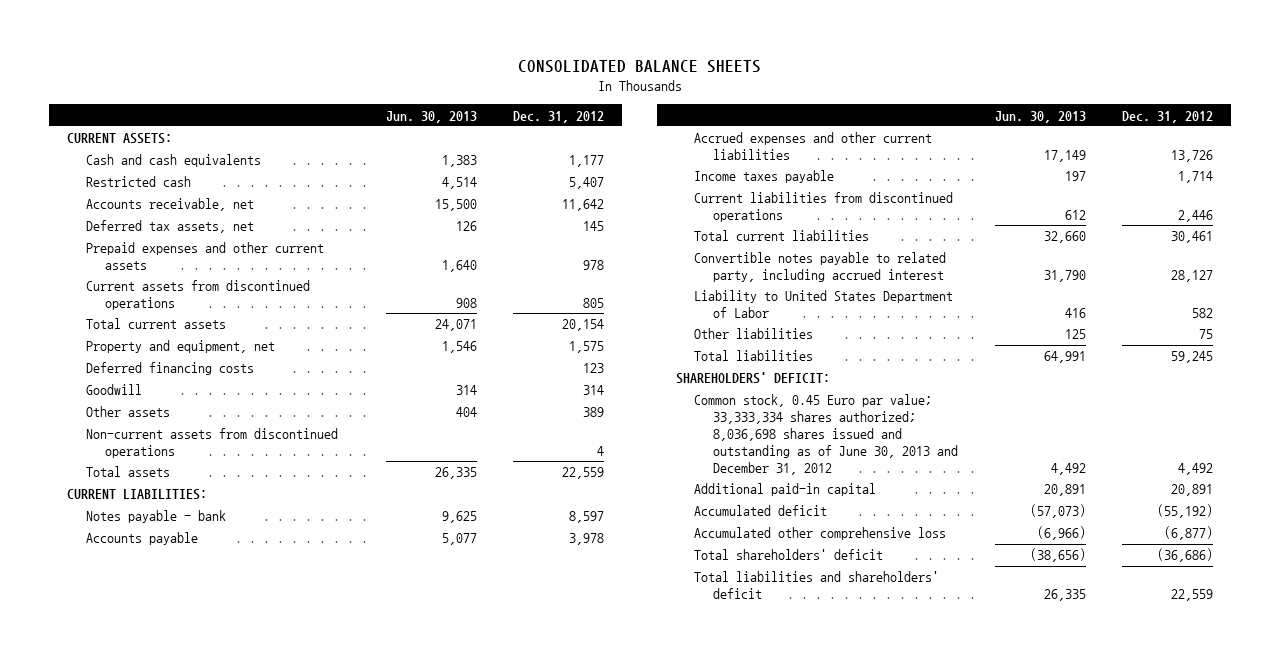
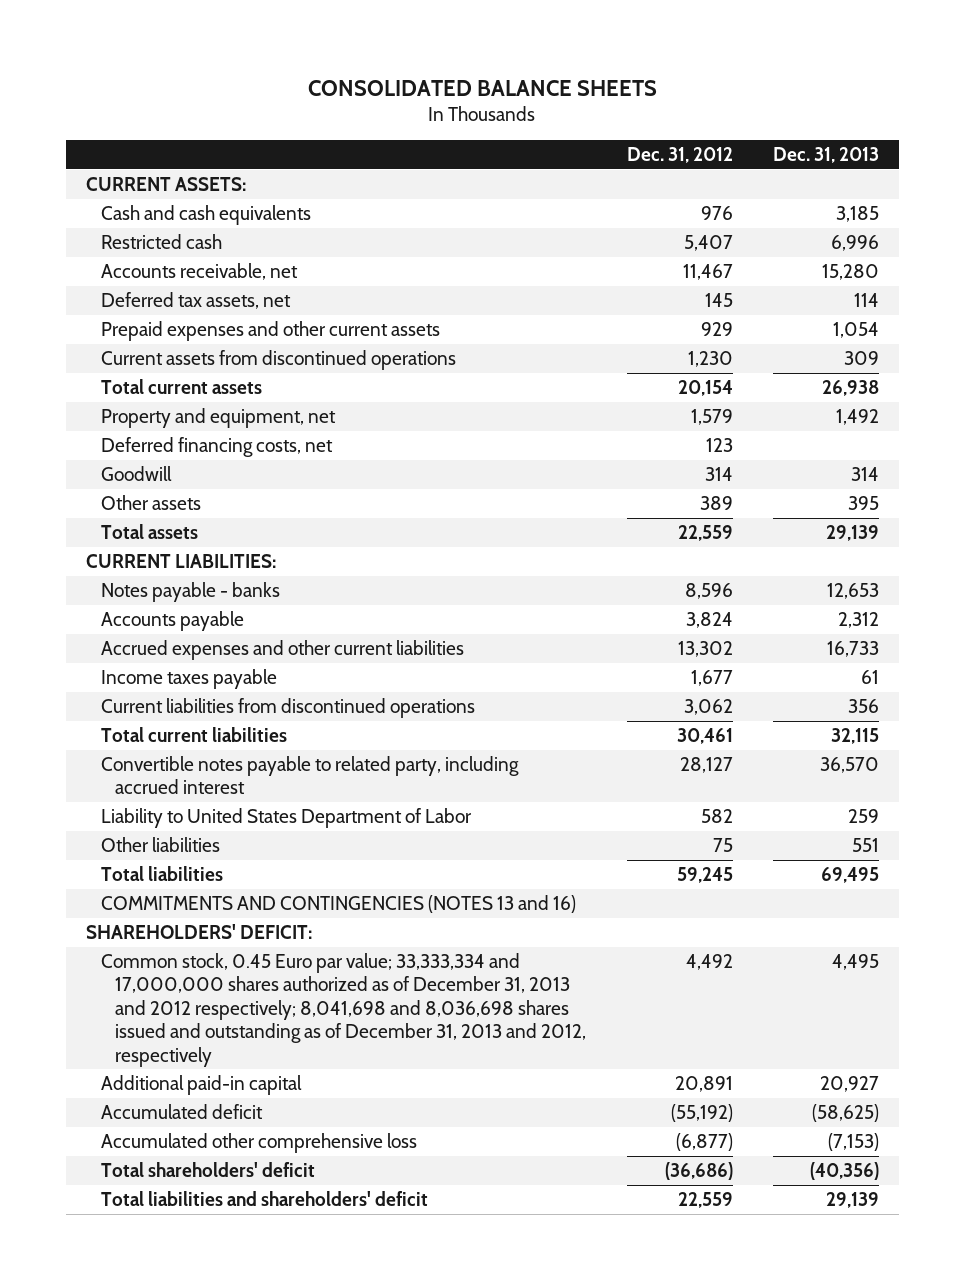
[385,110,477,123] Jun. 30, 2013 -> none
none -> [772,146,879,163] Dec. 31, 2013
[568,155,604,168] 1,177 -> [700,205,733,220] 976
[561,199,604,212] 11,642 -> [682,263,733,280] 11,467
[582,260,604,271] 978 -> [700,321,733,336] 929
[582,298,604,309] 805 -> [687,350,733,367] 1,230
[568,341,604,354] 1,575 -> [690,408,733,425] 1,579
[85,362,254,376] Deferred financing costs -> [100,436,333,457] Deferred financing costs, net
[85,428,338,459] Non-current assets from discontinued operations -> none
[85,510,226,524] Notes payable - bank -> [100,581,280,602] Notes payable - banks
[568,511,604,524] 8,597 -> [684,582,733,599] 8,596
[568,533,604,546] 3,978 -> [685,611,733,628] 3,824
[1170,150,1213,163] 13,726 -> [677,640,733,657] 13,302
[1177,171,1213,184] 1,714 -> [690,669,733,686] 1,677
[1177,210,1213,223] 2,446 -> [683,698,733,715] 3,062
none -> [100,894,576,913] COMMITMENTS AND CONTINGENCIES (NOTES 13 and 16)
[694,394,959,475] Common stock, 0.45 Euro par value; 33,333,334 shares authorized; 8,036,698 shares issued and outstanding as of June 30, 2013 and December 31, 2012 -> [100,952,587,1067] Common stock, 0.45 Euro par value; 33,333,334 and 17,000,000 shares authorized as of December 31, 2013 and 2012 respectively; 8,041,698 and 8,036,698 shares issued and outstanding as of December 31, 2013 and 2012, respectively

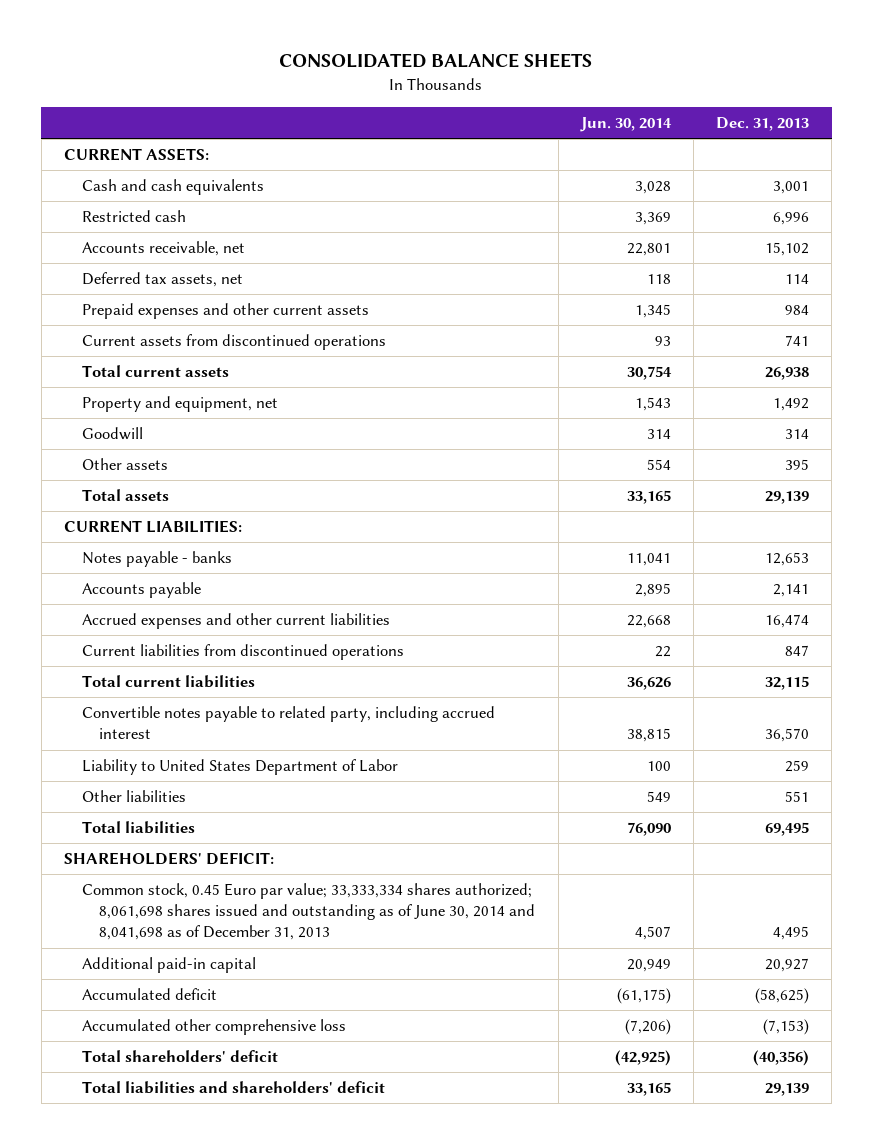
[626,146,733,163] Dec. 31, 2012 -> none
none -> [579,116,672,132] Jun. 30, 2014
[835,205,879,222] 3,185 -> [772,181,809,195] 3,001
[821,263,879,280] 15,280 -> [764,242,809,257] 15,102
[832,321,879,338] 1,054 -> [784,305,809,316] 984
[843,350,879,365] 309 -> [784,335,809,347] 741
[100,436,333,457] Deferred financing costs, net -> none
[100,668,277,689] Income taxes payable -> none
[837,611,879,628] 2,312 -> [772,584,809,598] 2,141
[826,640,879,657] 16,733 -> [764,614,809,629] 16,474
[847,698,879,713] 356 -> [784,645,809,657] 847
[100,894,576,913] COMMITMENTS AND CONTINGENCIES (NOTES 13 and 16) -> none
[100,952,587,1067] Common stock, 0.45 Euro par value; 33,333,334 and 17,000,000 shares authorized as of December 31, 2013 and 2012 respectively; 8,041,698 and 8,036,698 shares issued and outstanding as of December 31, 2013 and 2012, respectively -> [81,883,536,941] Common stock, 0.45 Euro par value; 33,333,334 shares authorized; 8,061,698 shares issued and outstanding as of June 30, 2014 and 8,041,698 as of December 31, 2013

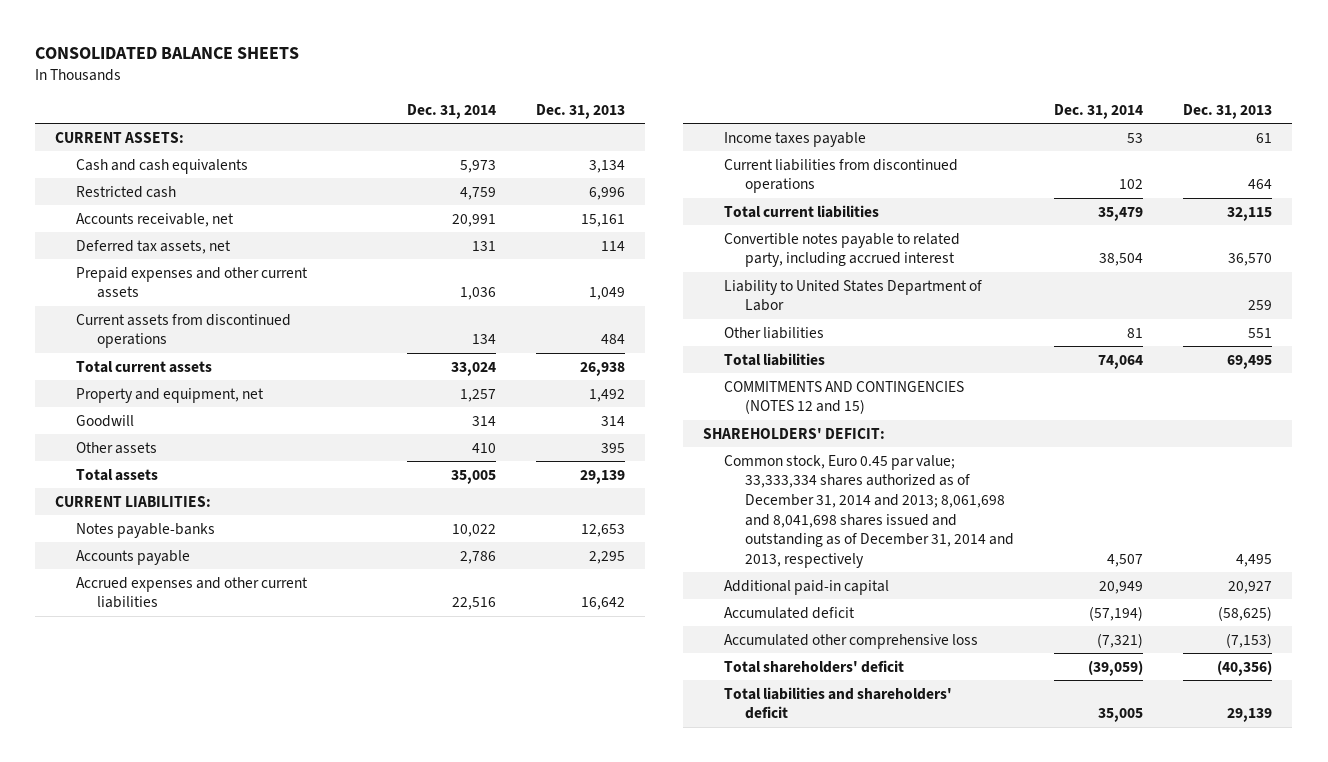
[579,116,672,132] Jun. 30, 2014 -> none
none -> [406,103,496,119] Dec. 31, 2014
[772,181,809,195] 3,001 -> [588,159,625,173] 3,134
[764,242,809,257] 15,102 -> [580,213,625,227] 15,161
[784,305,809,316] 984 -> [588,287,625,301] 1,049
[784,335,809,347] 741 -> [600,334,625,345] 484
[81,551,232,568] Notes payable - banks -> [76,522,216,538] Notes payable-banks
[772,584,809,598] 2,141 -> [588,550,625,564] 2,295
[764,614,809,629] 16,474 -> [580,597,625,611] 16,642
none -> [724,131,867,147] Income taxes payable
[784,645,809,657] 847 -> [1248,179,1273,190] 464
none -> [724,380,965,415] COMMITMENTS AND CONTINGENCIES (NOTES 12 and 15)
[81,883,536,941] Common stock, 0.45 Euro par value; 33,333,334 shares authorized; 8,061,698 shares issued and outstanding as of June 30, 2014 and 8,041,698 as of December 31, 2013 -> [724,454,1015,568] Common stock, Euro 0.45 par value; 33,333,334 shares authorized as of December 31, 2014 and 2013; 8,061,698 and 8,041,698 shares issued and outstanding as of December 31, 2014 and 2013, respectively

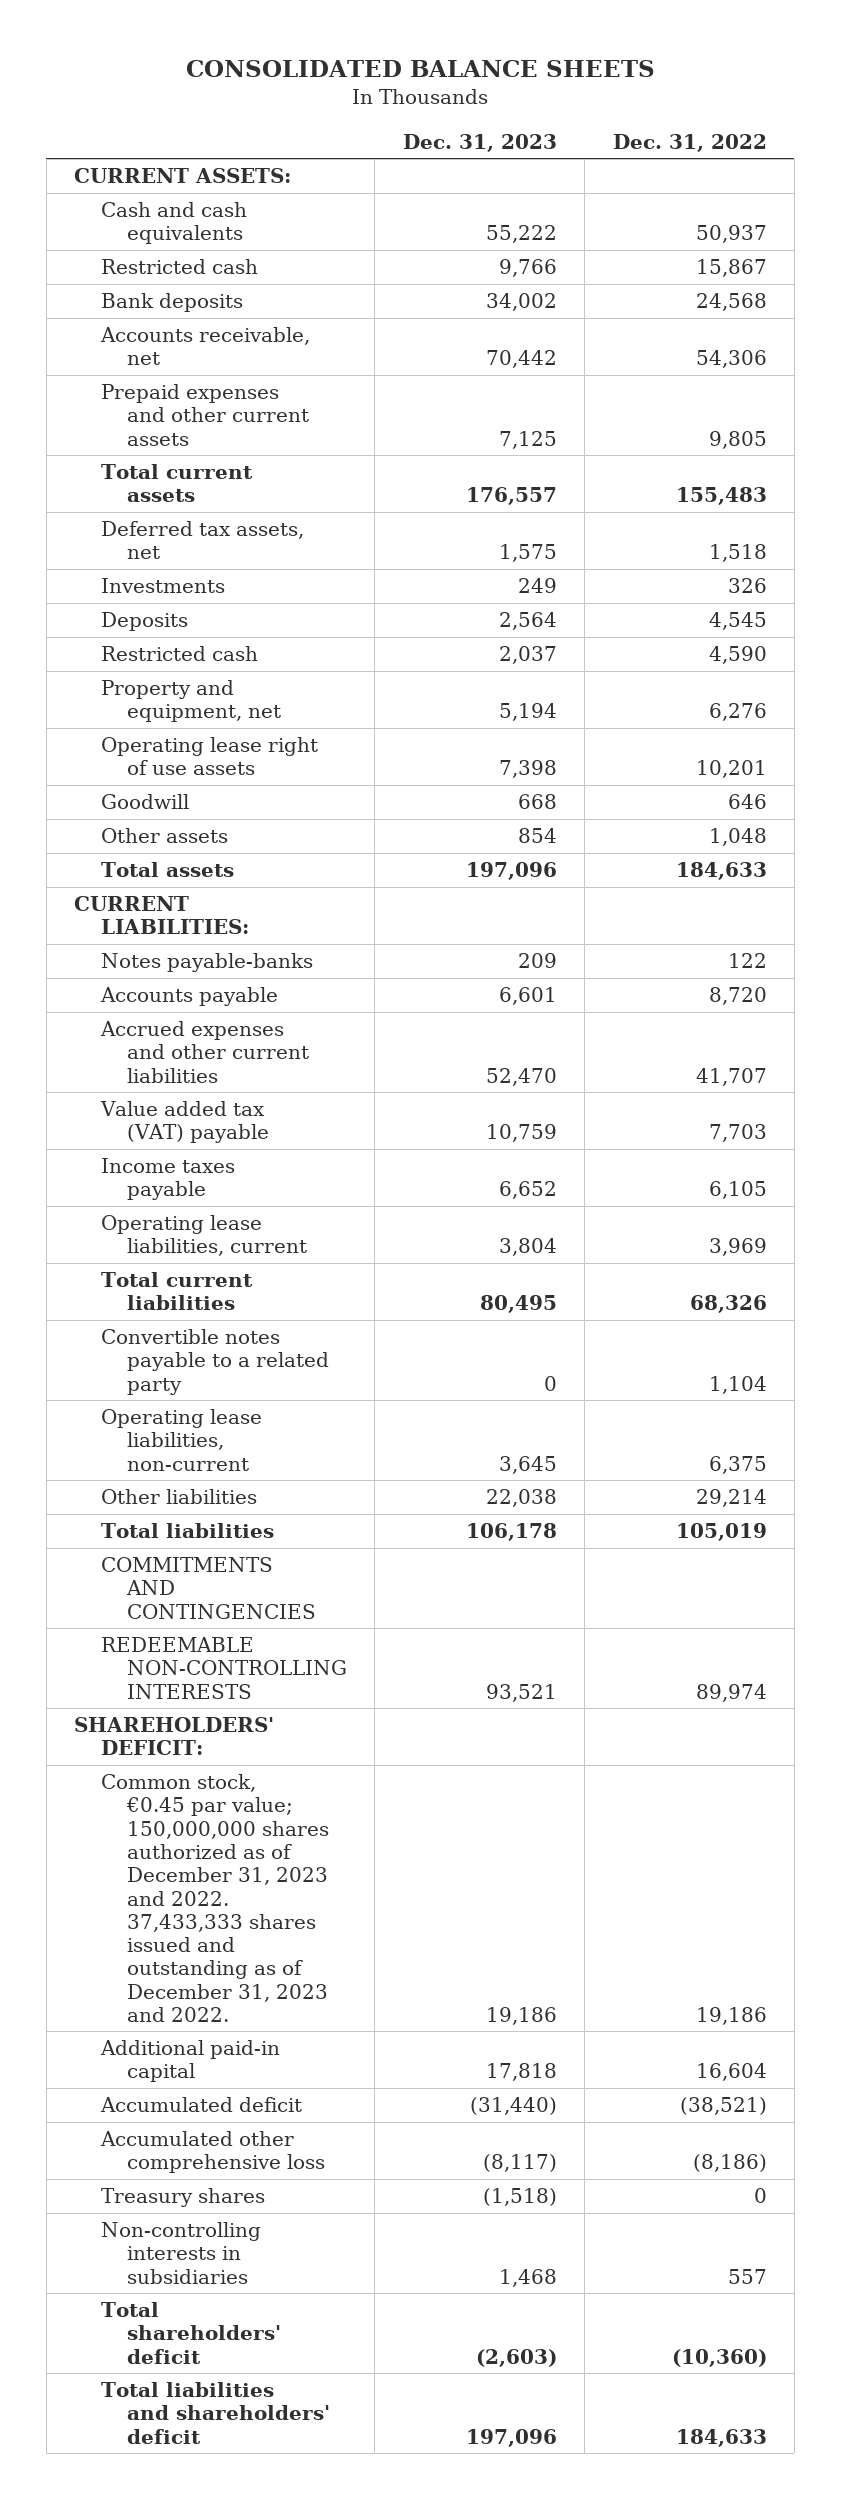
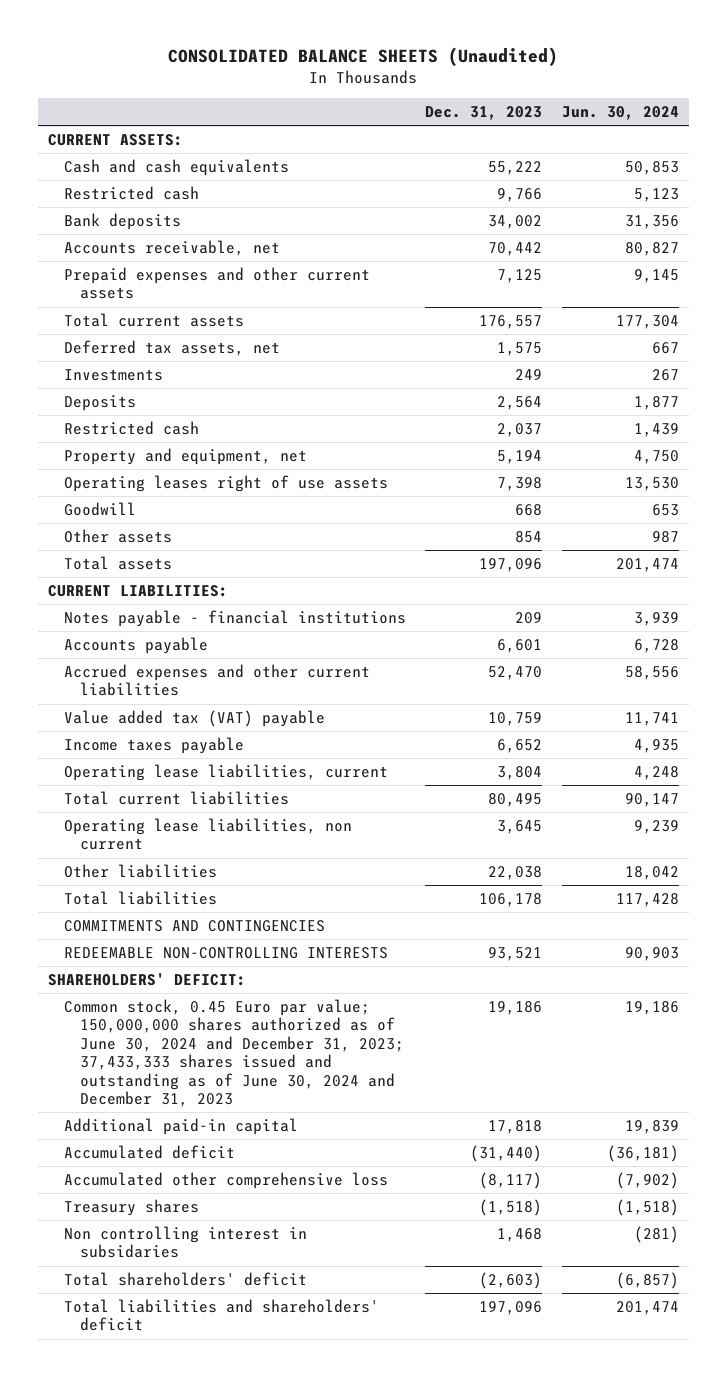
[186,60,656,78] CONSOLIDATED BALANCE SHEETS -> [168,46,559,66] CONSOLIDATED BALANCE SHEETS (Unaudited)
[612,133,767,152] Dec. 31, 2022 -> none
none -> [562,105,680,120] Jun. 30, 2024
[100,737,318,776] Operating lease right of use assets -> [63,474,388,492] Operating leases right of use assets
[100,953,313,973] Notes payable-banks -> none
none -> [63,609,406,627] Notes payable - financial institutions
[100,1329,330,1395] Convertible notes payable to a related party -> none
[100,1409,262,1471] Operating lease liabilities, non-current -> [63,817,352,851] Operating lease liabilities, non current
[100,1774,330,2022] Common stock, €0.45 par value; 150,000,000 shares authorized as of December 31, 2023 and 2022. 37,433,333 shares issued and outstanding as of December 31, 2023 and 2022. -> [63,998,404,1108] Common stock, 0.45 Euro par value; 150,000,000 shares authorized as of June 30, 2024 and December 31, 2023; 37,433,333 shares issued and outstanding as of June 30, 2024 and December 31, 2023
[100,2222,261,2284] Non-controlling interests in subsidiaries -> [63,1225,307,1259] Non controlling interest in subsidaries

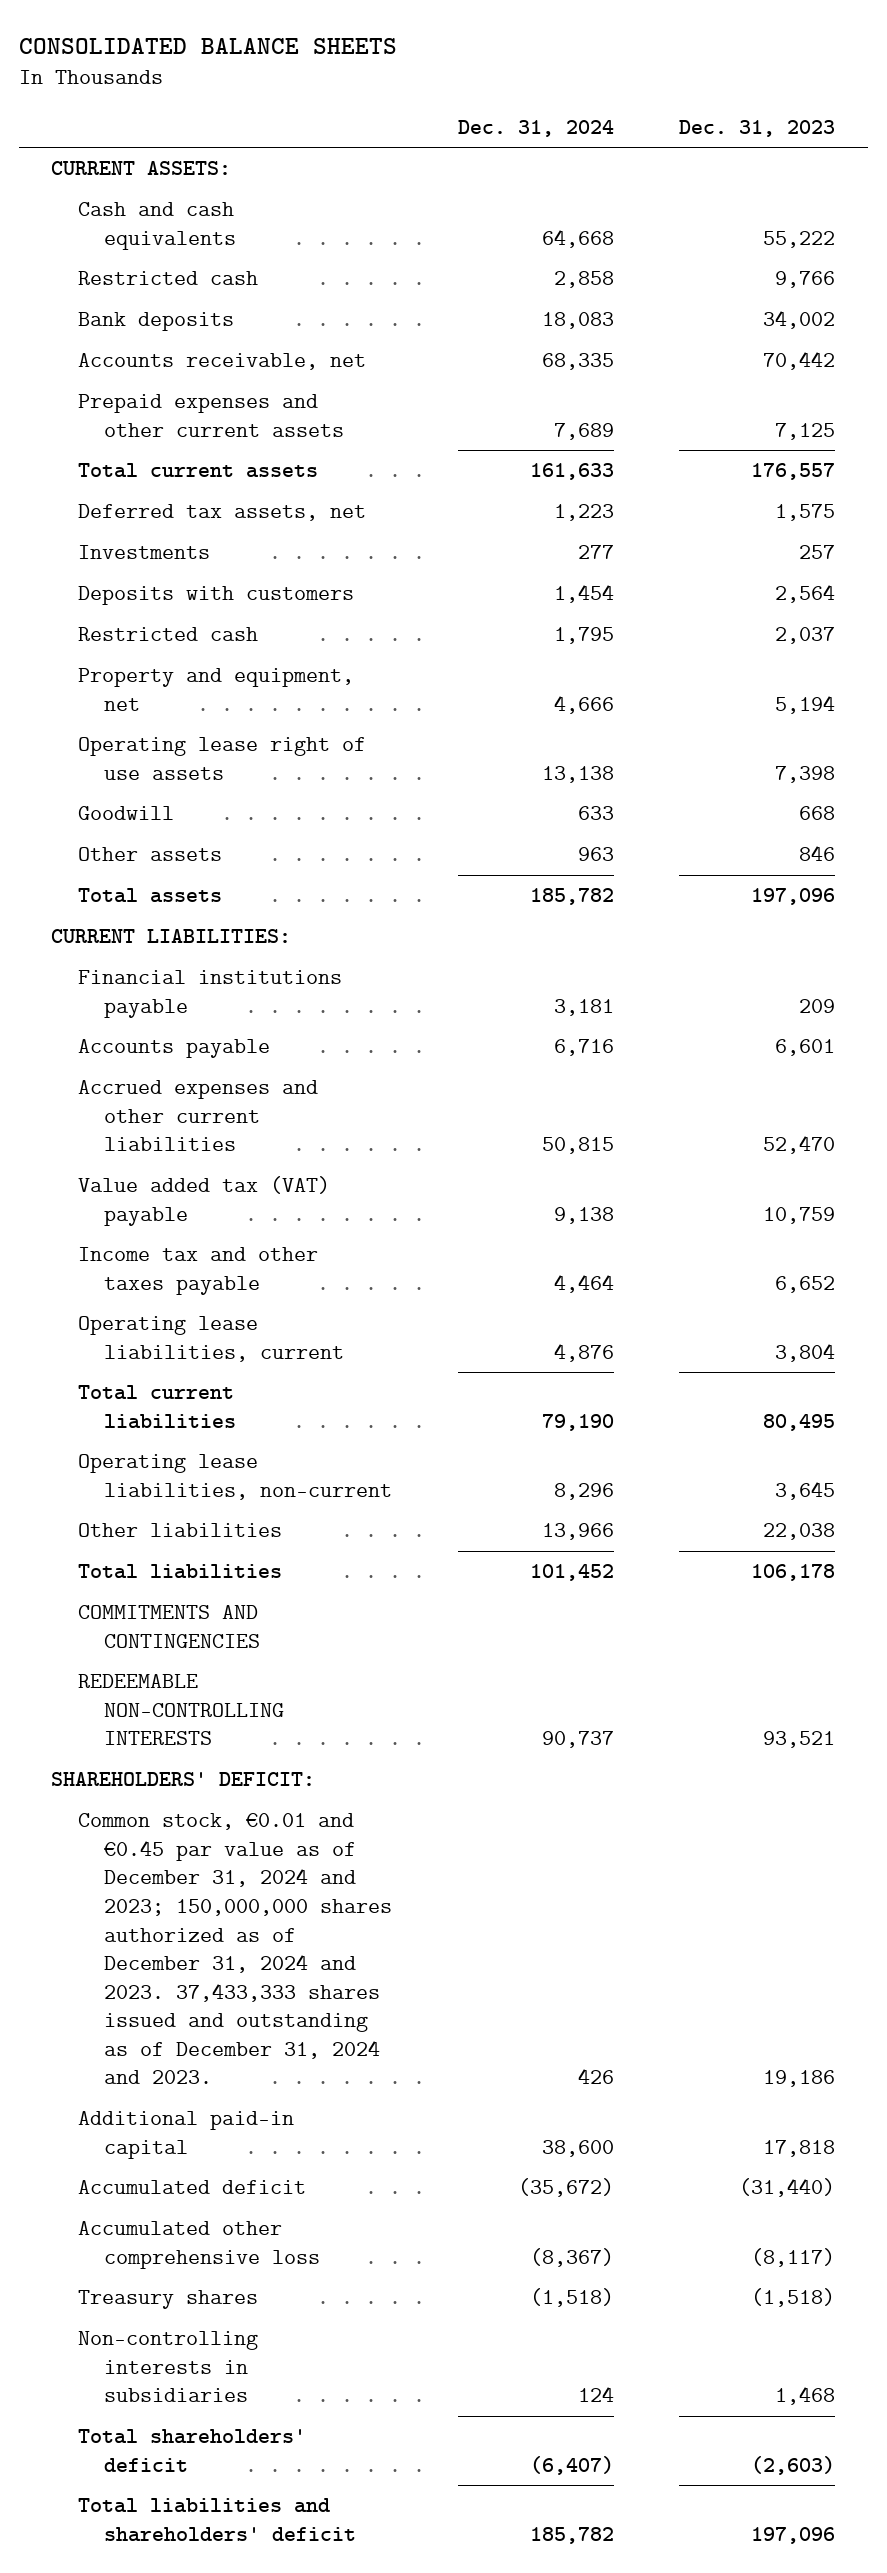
[168,46,559,66] CONSOLIDATED BALANCE SHEETS (Unaudited) -> [18,37,397,54] CONSOLIDATED BALANCE SHEETS
[562,105,680,120] Jun. 30, 2024 -> none
none -> [457,120,614,138] Dec. 31, 2024
[515,368,543,380] 249 -> [799,545,836,560] 257
[63,394,136,411] Deposits -> [77,586,354,606] Deposits with customers
[63,474,388,492] Operating leases right of use assets -> [77,737,366,780] Operating lease right of use assets
[515,530,543,543] 854 -> [799,845,836,862] 846
[63,609,406,627] Notes payable - financial institutions -> [77,970,342,1018] Financial institutions payable
[63,736,244,754] Income taxes payable -> [77,1247,318,1295] Income tax and other taxes payable
[63,817,352,851] Operating lease liabilities, non current -> [77,1454,393,1500] Operating lease liabilities, non-current
[63,998,404,1108] Common stock, 0.45 Euro par value; 150,000,000 shares authorized as of June 30, 2024 and December 31, 2023; 37,433,333 shares issued and outstanding as of June 30, 2024 and December 31, 2023 -> [77,1813,393,2085] Common stock, €0.01 and €0.45 par value as of December 31, 2024 and 2023; 150,000,000 shares authorized as of December 31, 2024 and 2023. 37,433,333 shares issued and outstanding as of December 31, 2024 and 2023.
[63,1225,307,1259] Non controlling interest in subsidaries -> [77,2331,258,2403] Non-controlling interests in subsidiaries

